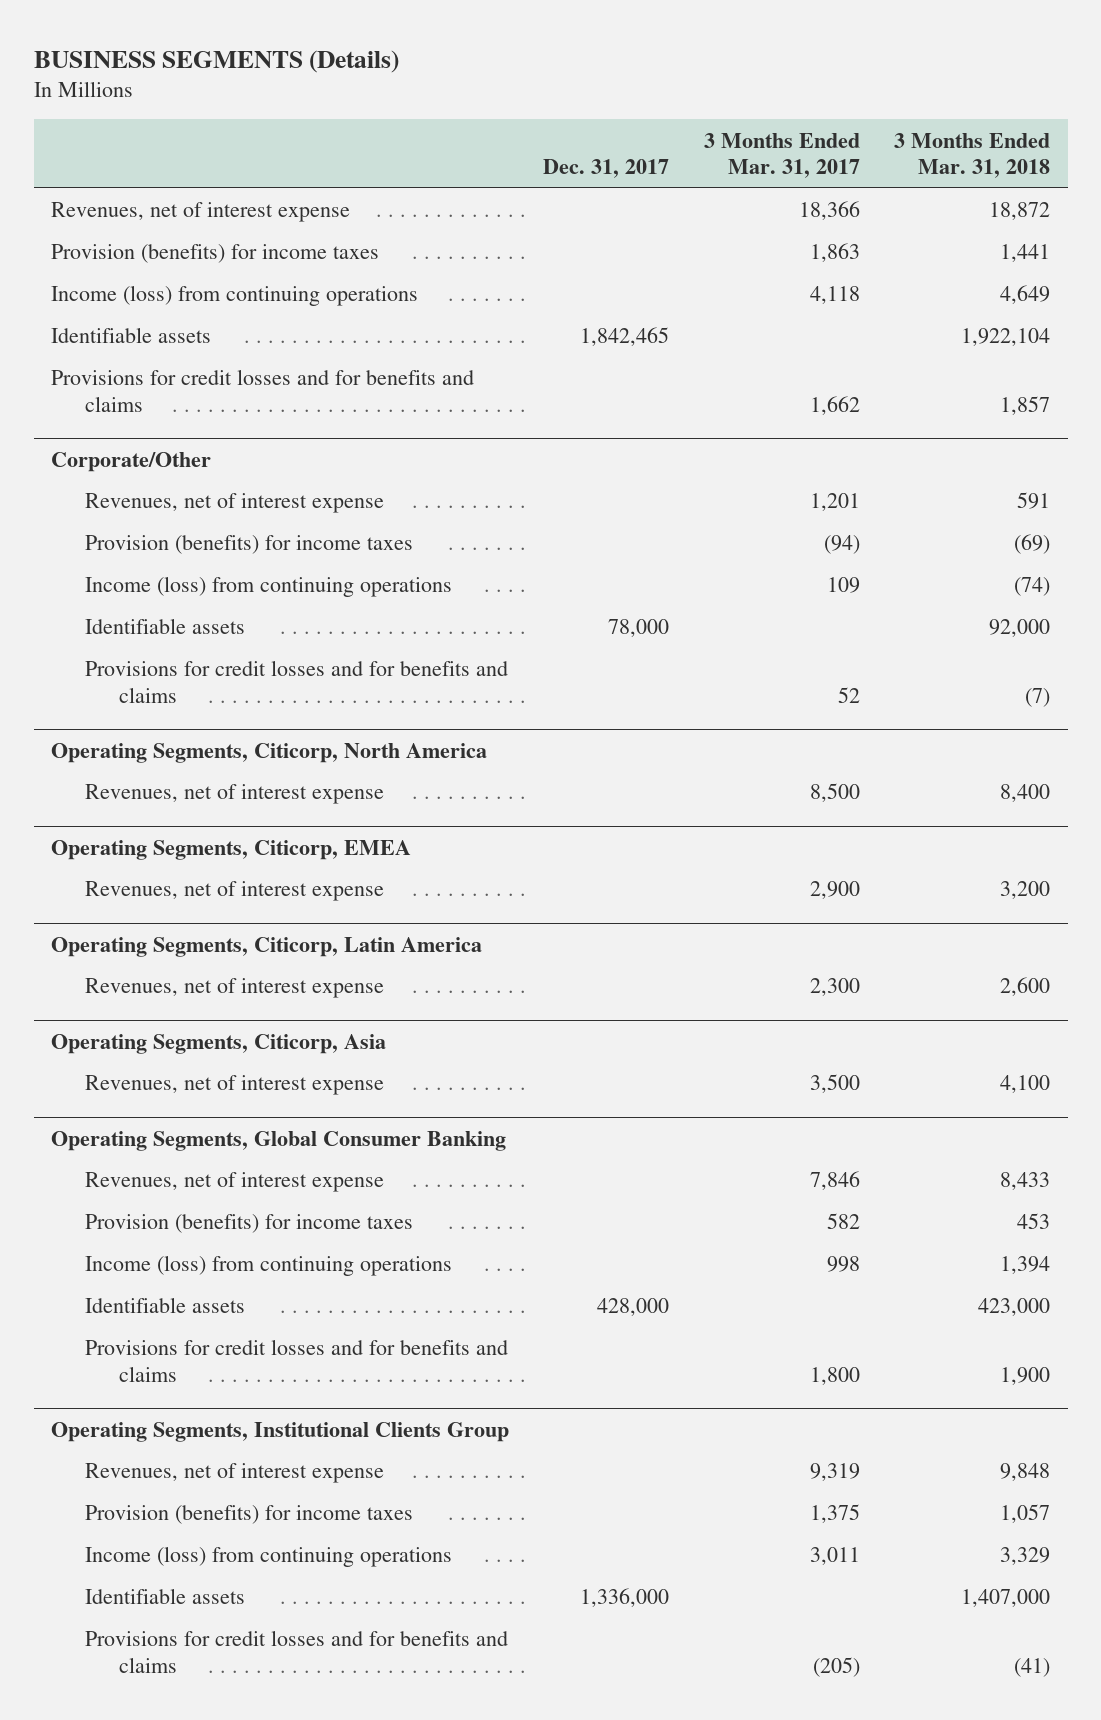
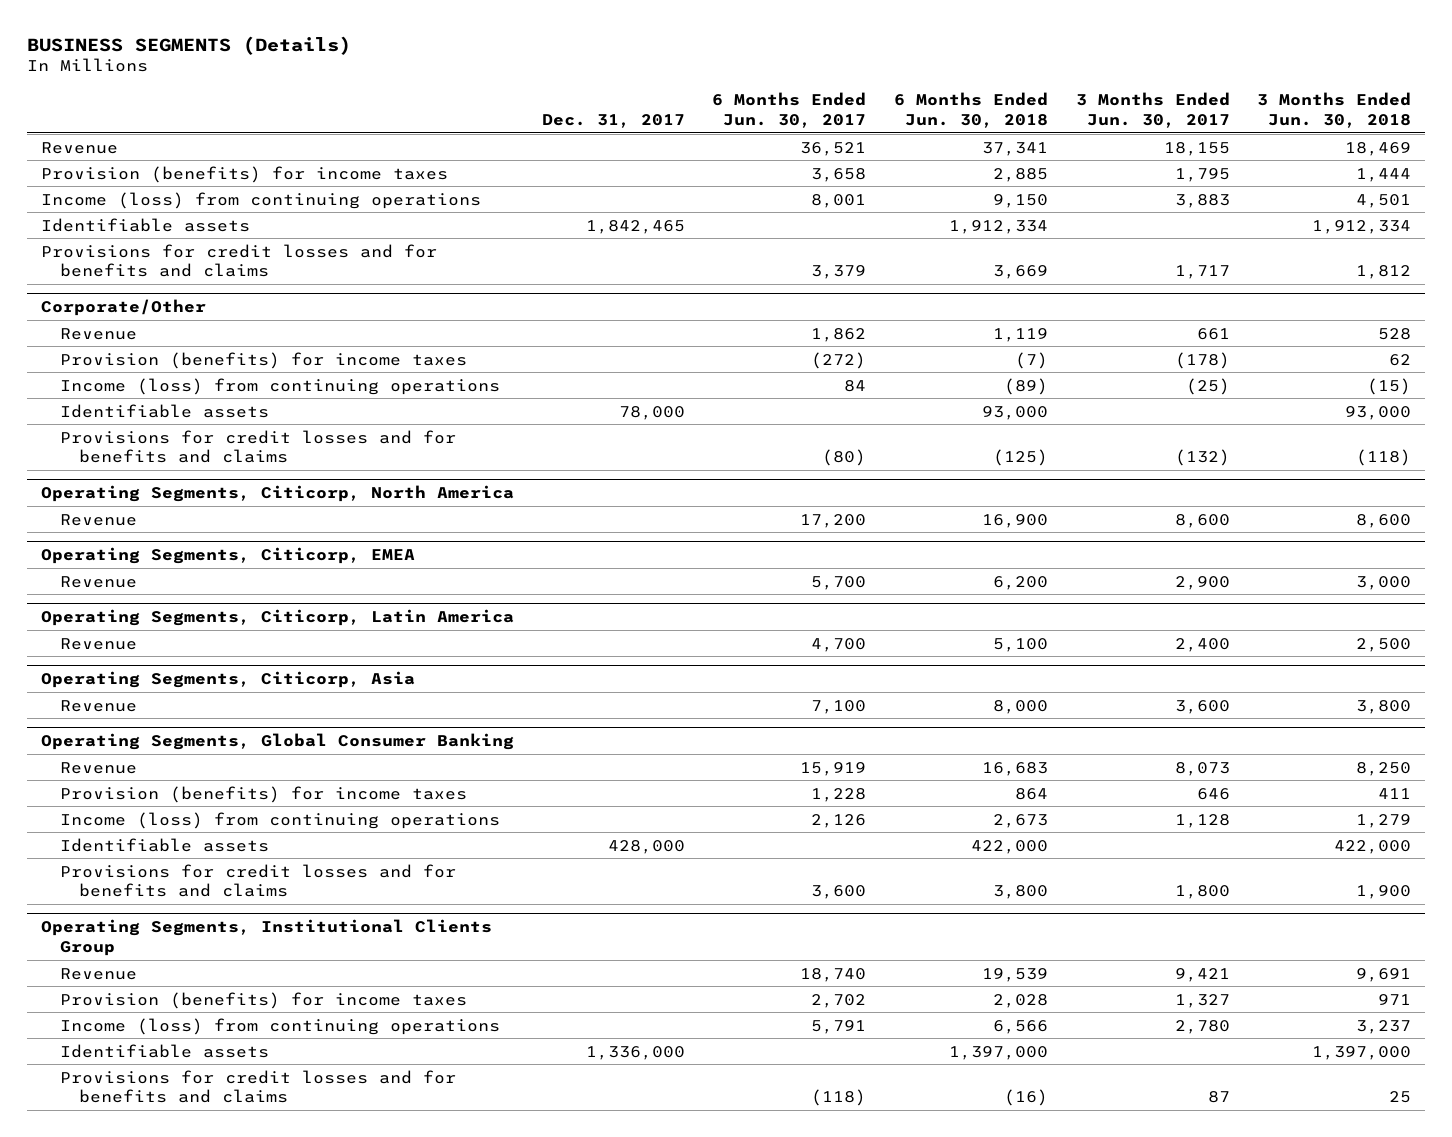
[703,132,860,179] 3 Months Ended Mar. 31, 2017 -> none
[894,132,1051,179] 3 Months Ended Mar. 31, 2018 -> none
none -> [712,92,867,128] 6 Months Ended Jun. 30, 2017
none -> [893,92,1048,128] 6 Months Ended Jun. 30, 2018
none -> [1075,92,1230,128] 3 Months Ended Jun. 30, 2017
none -> [1257,92,1412,128] 3 Months Ended Jun. 30, 2018
[50,202,350,223] Revenues, net of interest expense -> [40,141,118,154] Revenue
[84,493,384,514] Revenues, net of interest expense -> [59,327,137,340] Revenue
[84,784,384,805] Revenues, net of interest expense -> [59,513,137,526] Revenue
[84,881,384,902] Revenues, net of interest expense -> [59,575,137,588] Revenue
[84,978,384,999] Revenues, net of interest expense -> [59,637,137,650] Revenue
[84,1075,384,1096] Revenues, net of interest expense -> [59,699,137,712] Revenue
[84,1172,384,1193] Revenues, net of interest expense -> [59,761,137,774] Revenue
[84,1463,384,1484] Revenues, net of interest expense -> [59,967,137,980] Revenue

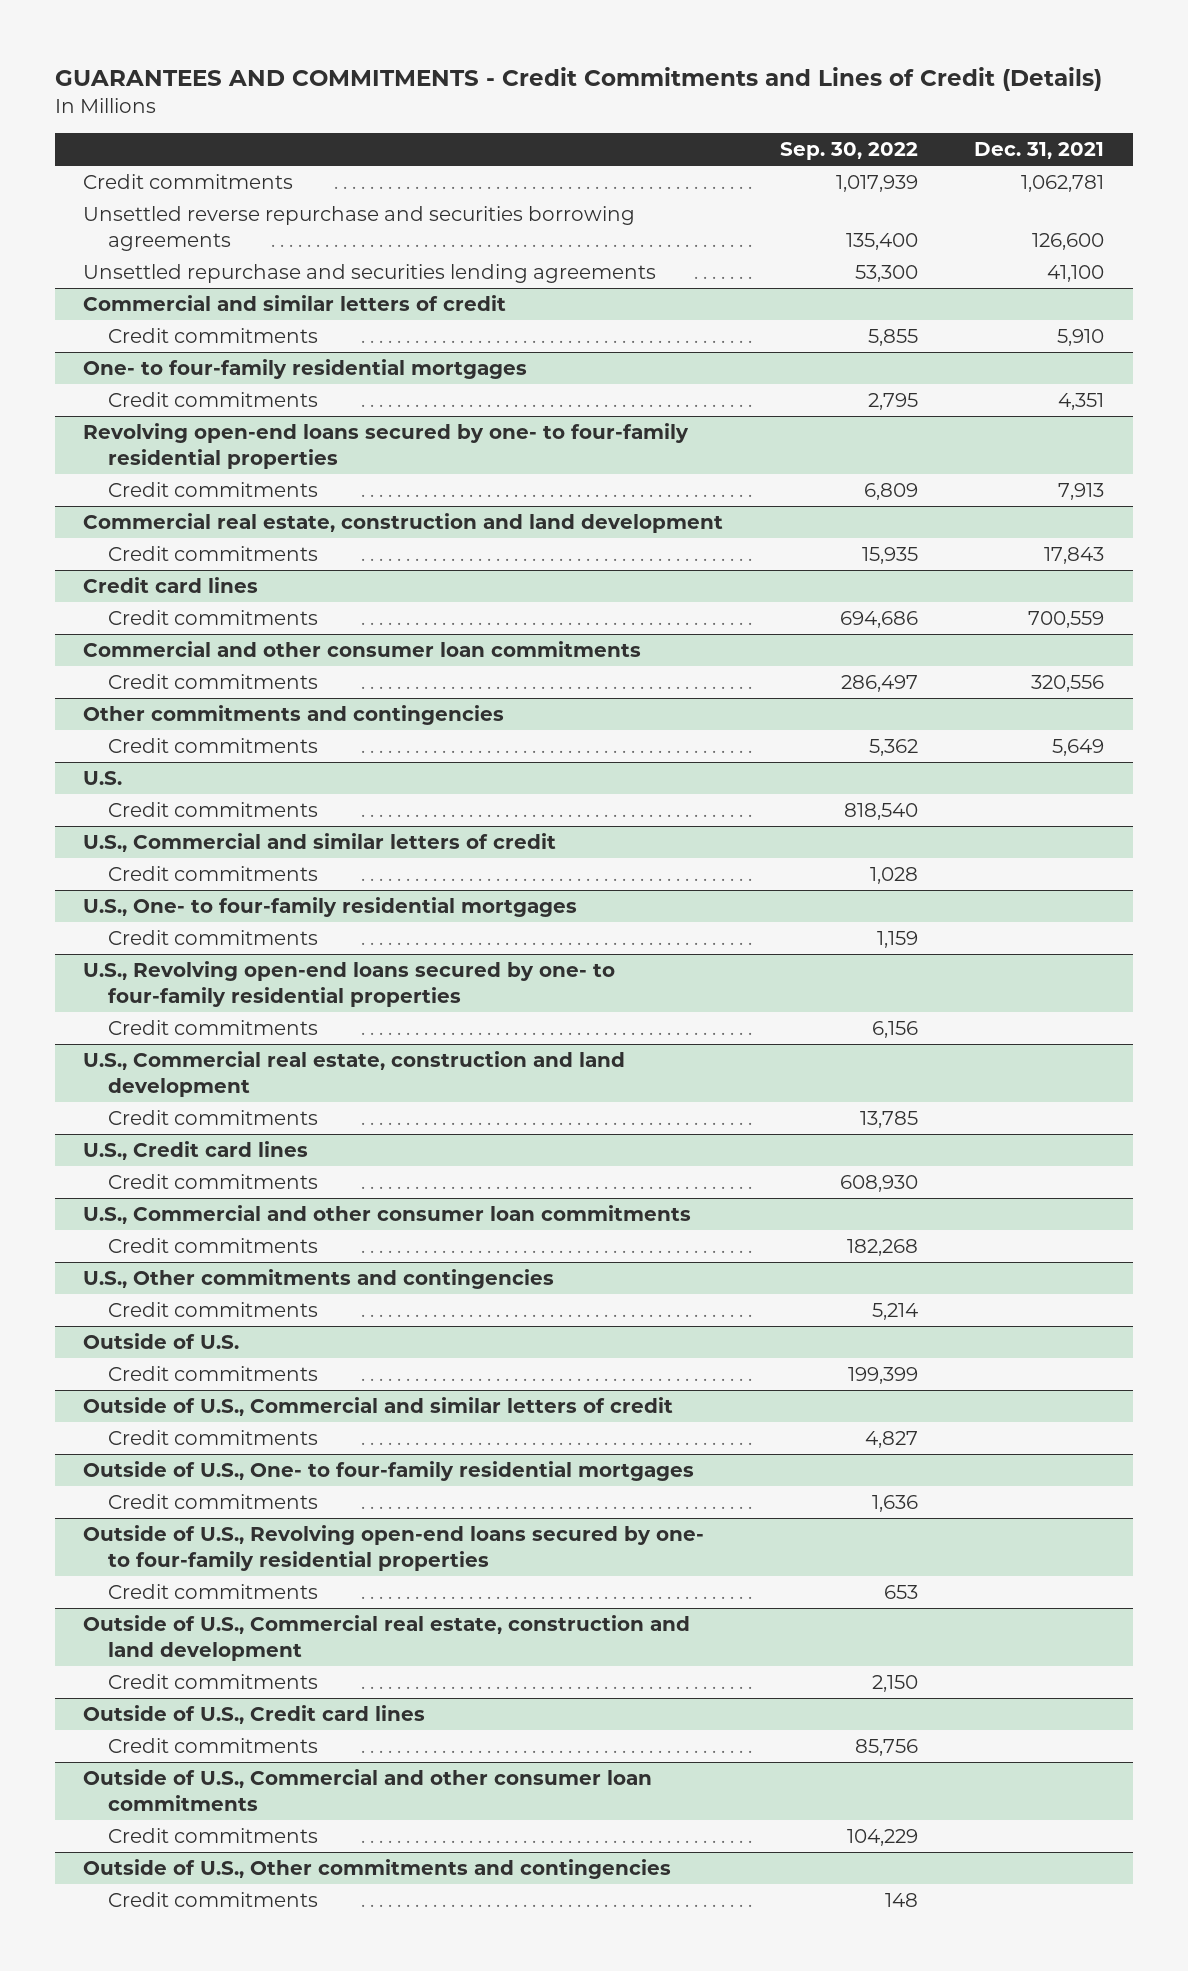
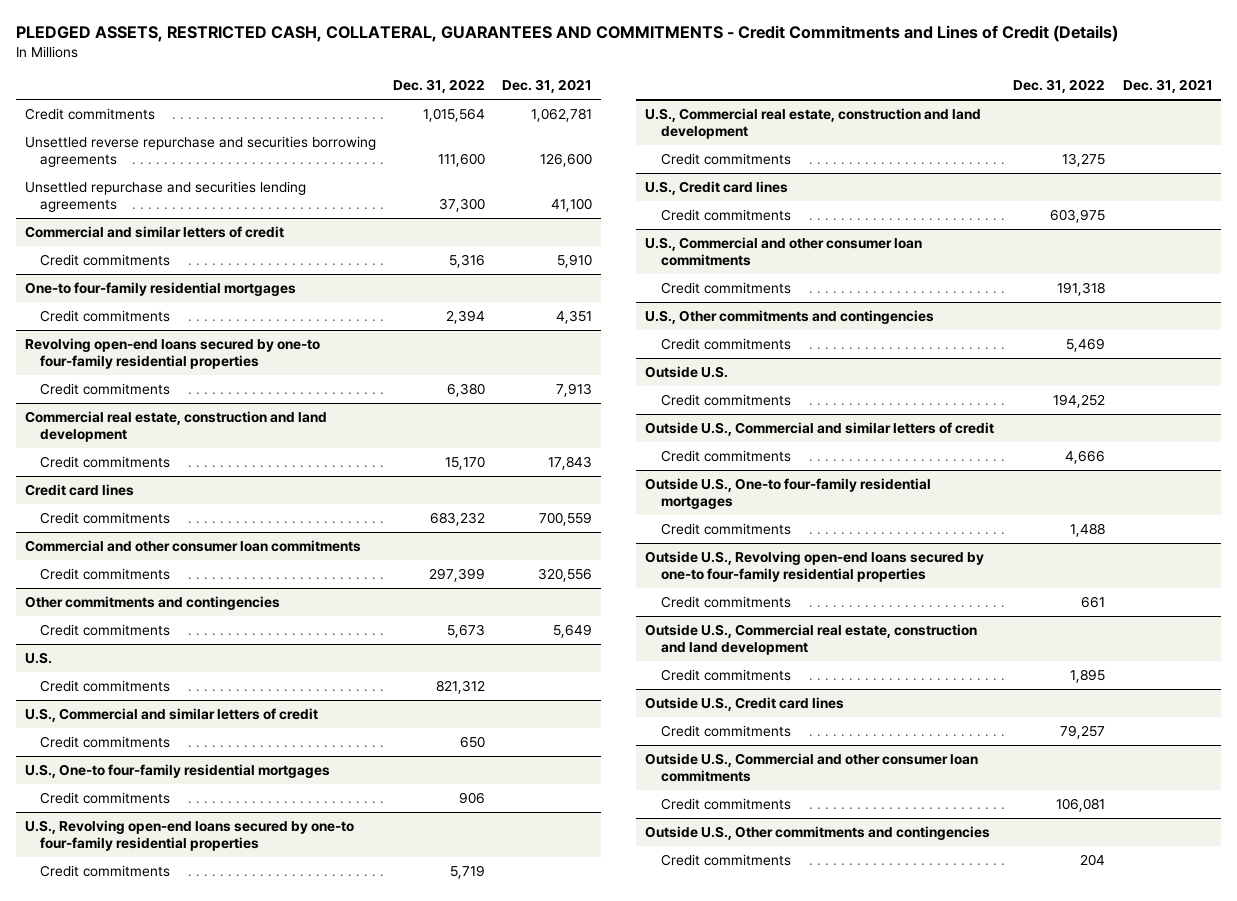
[54,66,1102,91] GUARANTEES AND COMMITMENTS - Credit Commitments and Lines of Credit (Details) -> [15,24,1118,42] PLEDGED ASSETS, RESTRICTED CASH, COLLATERAL, GUARANTEES AND COMMITMENTS - Credit Commitments and Lines of Credit (Details)
[779,142,918,161] Sep. 30, 2022 -> none
none -> [392,79,485,94] Dec. 31, 2022
[83,359,528,380] One- to four-family residential mortgages -> [24,281,296,296] One-to four-family residential mortgages
[83,423,690,470] Revolving open-end loans secured by one- to four-family residential properties -> [24,337,320,369] Revolving open-end loans secured by one-to four-family residential properties
[83,897,578,918] U.S., One- to four-family residential mortgages -> [24,763,330,778] U.S., One-to four-family residential mortgages
[83,961,616,1008] U.S., Revolving open-end loans secured by one- to four-family residential properties -> [24,819,354,851] U.S., Revolving open-end loans secured by one-to four-family residential properties
[83,1333,240,1350] Outside of U.S. -> none
[108,1366,319,1382] Credit commitments -> none
none -> [644,365,728,378] Outside U.S.
none -> [660,393,791,406] Credit commitments
[83,1397,674,1417] Outside of U.S., Commercial and similar letters of credit -> [644,421,994,436] Outside U.S., Commercial and similar letters of credit
[83,1461,695,1482] Outside of U.S., One- to four-family residential mortgages -> [644,477,931,509] Outside U.S., One-to four-family residential mortgages
[83,1525,705,1572] Outside of U.S., Revolving open-end loans secured by one- to four-family residential properties -> [644,550,984,582] Outside U.S., Revolving open-end loans secured by one-to four-family residential properties
[83,1615,691,1662] Outside of U.S., Commercial real estate, construction and land development -> [644,623,977,655] Outside U.S., Commercial real estate, construction and land development
[83,1705,426,1725] Outside of U.S., Credit card lines -> [644,696,844,711] Outside U.S., Credit card lines
[83,1769,653,1812] Outside of U.S., Commercial and other consumer loan commitments -> [644,752,978,782] Outside U.S., Commercial and other consumer loan commitments
[83,1859,672,1880] Outside of U.S., Other commitments and contingencies -> [644,825,990,840] Outside U.S., Other commitments and contingencies

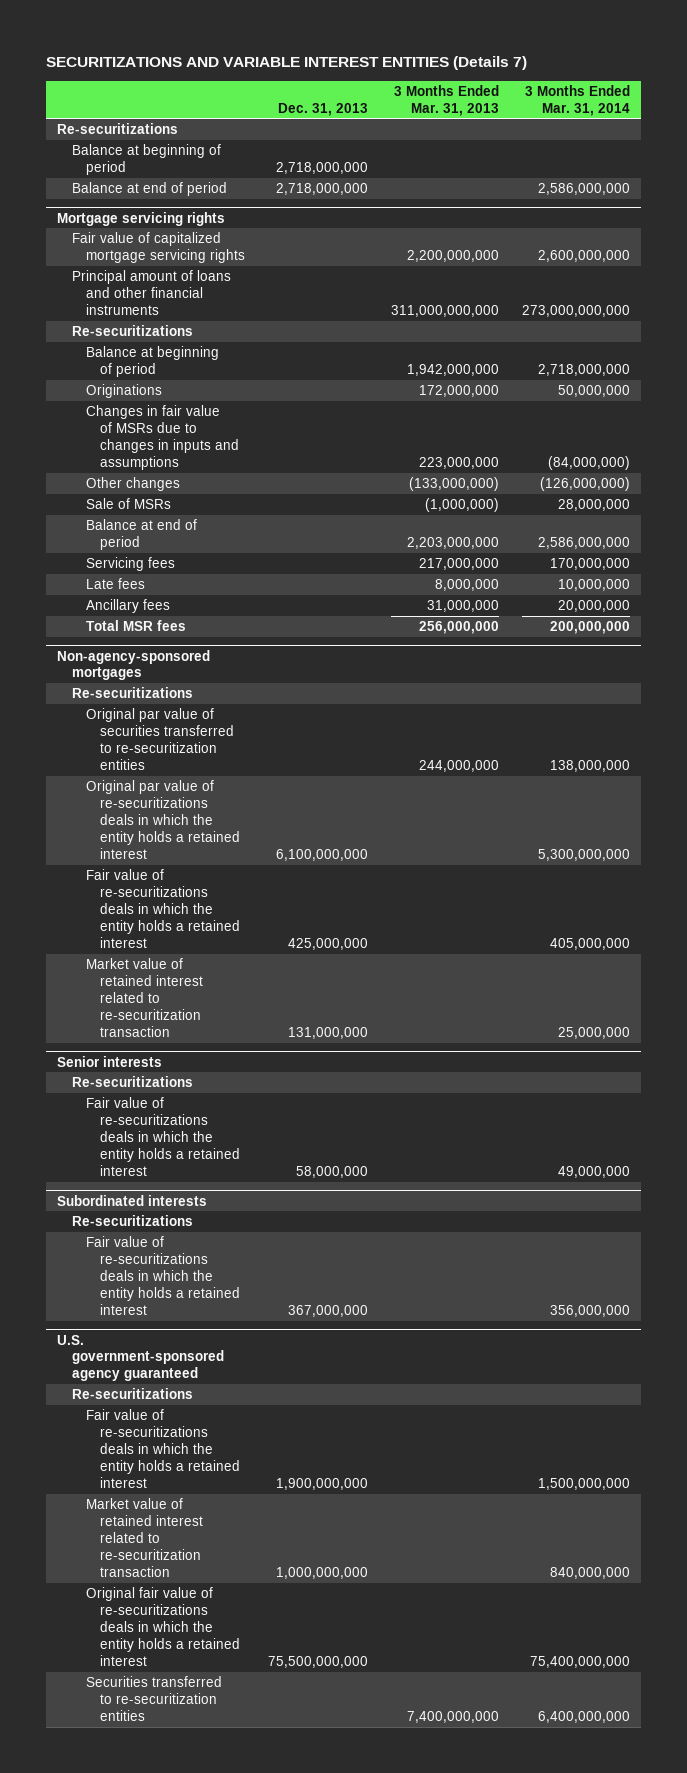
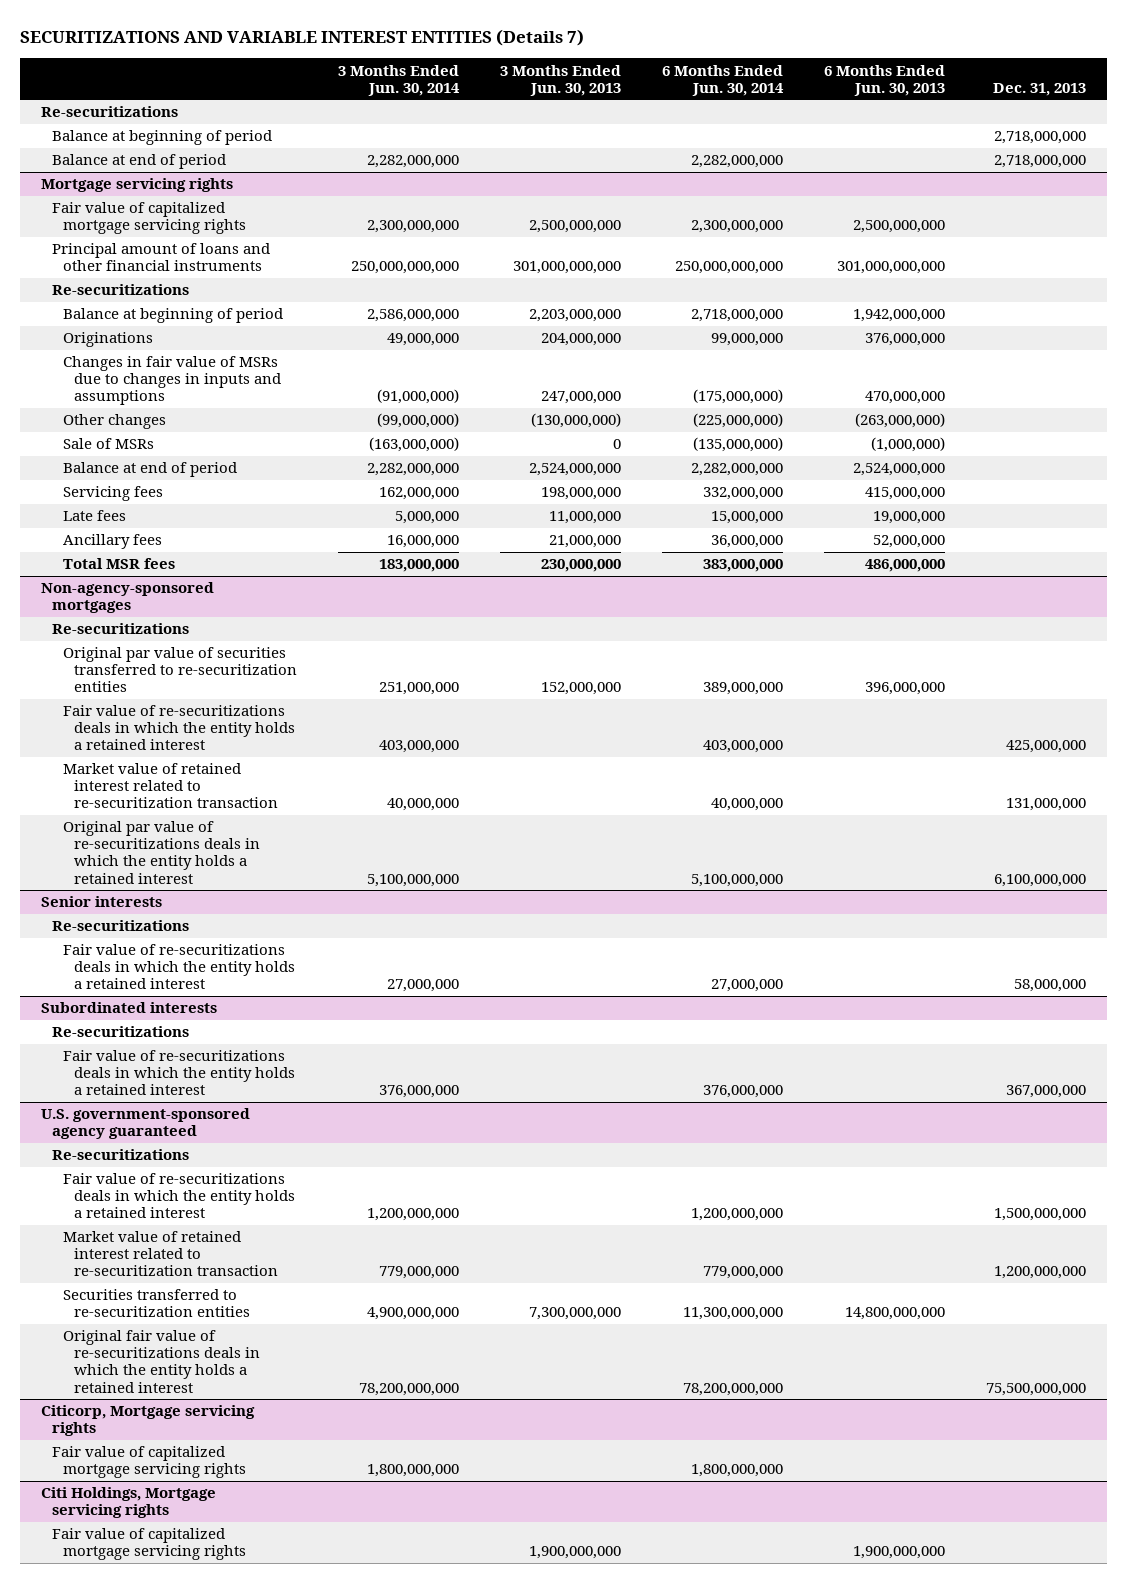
[393,84,499,116] 3 Months Ended Mar. 31, 2013 -> none
[524,84,630,116] 3 Months Ended Mar. 31, 2014 -> none
none -> [337,64,460,96] 3 Months Ended Jun. 30, 2014
none -> [499,64,621,96] 3 Months Ended Jun. 30, 2013
none -> [661,64,784,96] 6 Months Ended Jun. 30, 2014
none -> [823,64,945,96] 6 Months Ended Jun. 30, 2013
[85,780,240,859] Original par value of re-securitizations deals in which the entity holds a retained interest -> [62,821,260,884] Original par value of re-securitizations deals in which the entity holds a retained interest
[275,1477,368,1490] 1,900,000,000 -> [993,1208,1086,1222] 1,500,000,000
[275,1566,368,1579] 1,000,000,000 -> [993,1266,1086,1280] 1,200,000,000
[85,1587,240,1666] Original fair value of re-securitizations deals in which the entity holds a retained interest -> [62,1330,260,1393] Original fair value of re-securitizations deals in which the entity holds a retained interest
none -> [41,1405,256,1437] Citicorp, Mortgage servicing rights
none -> [51,1446,246,1479] Fair value of capitalized mortgage servicing rights
none -> [41,1487,217,1519] Citi Holdings, Mortgage servicing rights
none -> [51,1528,246,1561] Fair value of capitalized mortgage servicing rights

